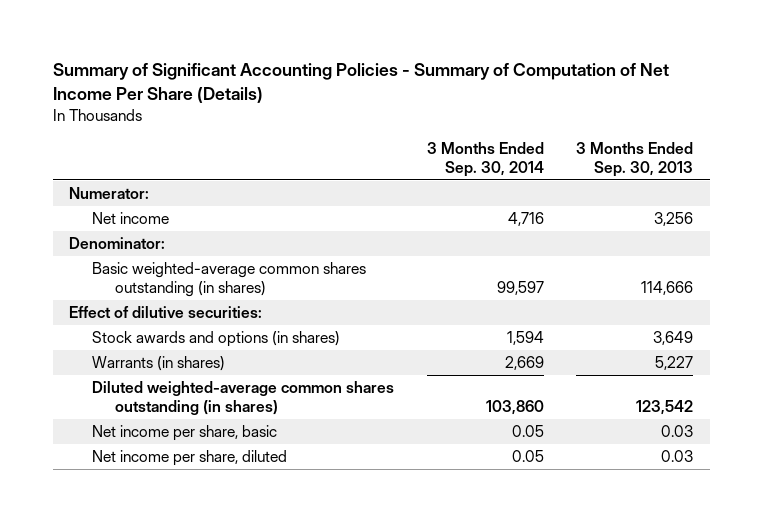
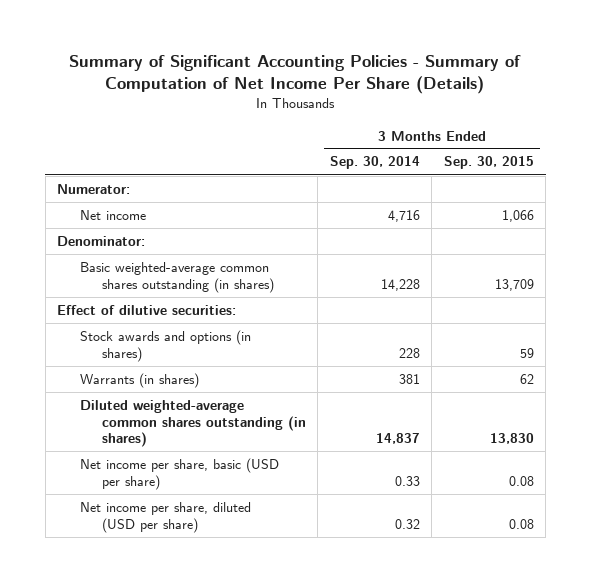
[576,141,694,178] 3 Months Ended Sep. 30, 2013 -> none
none -> [443,156,534,170] Sep. 30, 2015
[496,281,544,296] 99,597 -> [380,278,420,291] 14,228
[506,331,544,346] 1,594 -> [398,347,420,358] 228
[504,356,544,371] 2,669 -> [398,373,420,384] 381
[485,400,544,416] 103,860 -> [375,433,420,445] 14,837
[92,425,278,442] Net income per share, basic -> [79,457,279,490] Net income per share, basic (USD per share)
[511,425,544,438] 0.05 -> [394,475,420,486] 0.33
[92,450,288,467] Net income per share, diluted -> [79,501,251,533] Net income per share, diluted (USD per share)
[511,450,544,463] 0.05 -> [394,518,420,529] 0.32

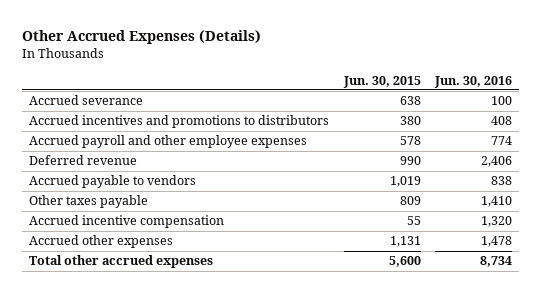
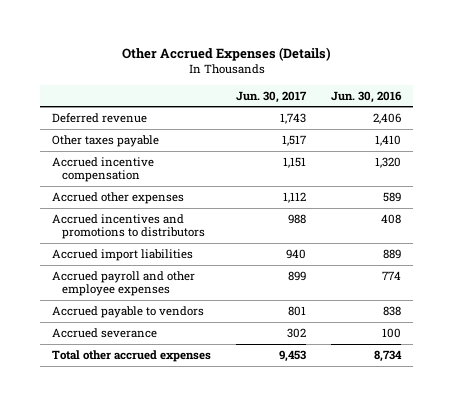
[342,75,421,88] Jun. 30, 2015 -> none
none -> [236,90,308,103] Jun. 30, 2017
[481,236,513,248] 1,478 -> [382,191,401,202] 589
[29,115,330,129] Accrued incentives and promotions to distributors -> [52,213,205,240] Accrued incentives and promotions to distributors
none -> [52,248,194,261] Accrued import liabilities
[29,135,308,149] Accrued payroll and other employee expenses -> [52,270,196,297] Accrued payroll and other employee expenses
[29,175,197,189] Accrued payable to vendors -> [52,305,205,318] Accrued payable to vendors
[29,95,144,106] Accrued severance -> [52,327,158,338] Accrued severance

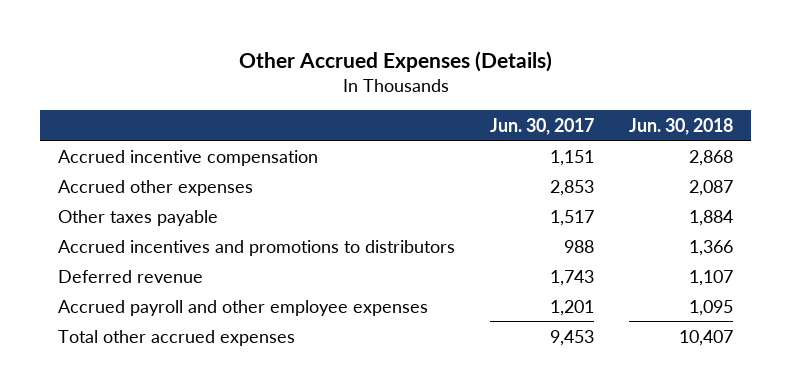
[330,90,402,103] Jun. 30, 2016 -> none
none -> [629,117,734,135] Jun. 30, 2018
[283,191,307,203] 1,112 -> [550,179,595,196] 2,853
[52,134,160,147] Other taxes payable -> [57,209,218,226] Other taxes payable
[52,248,194,261] Accrued import liabilities -> none
[52,305,205,318] Accrued payable to vendors -> none
[52,327,158,338] Accrued severance -> none
[52,112,148,123] Deferred revenue -> [57,269,203,283] Deferred revenue
[288,270,307,281] 899 -> [550,299,595,316] 1,201

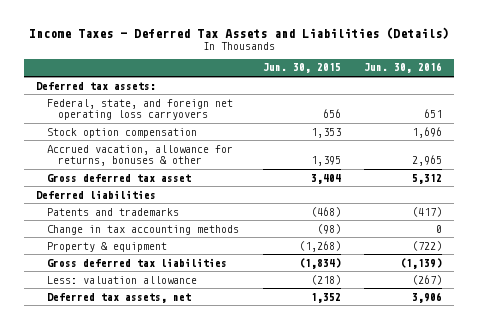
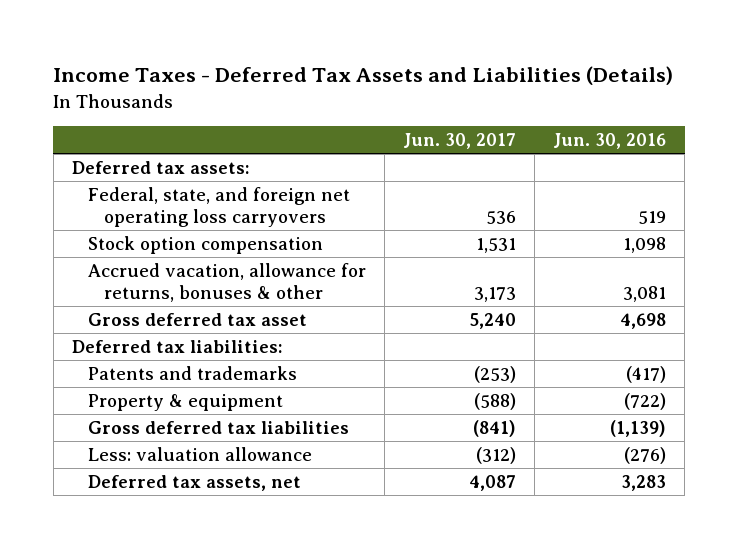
[262,63,341,74] Jun. 30, 2015 -> none
none -> [403,133,517,150] Jun. 30, 2017
[424,109,443,119] 651 -> [638,210,667,224] 519
[412,126,443,138] 1,696 -> [623,236,667,253] 1,098
[412,155,443,167] 2,965 -> [623,285,667,302] 3,081
[412,173,443,184] 5,312 -> [620,312,667,329] 4,698
[35,189,156,199] Deferred liabilities -> [71,339,283,353] Deferred tax liabilities:
[46,224,239,235] Change in tax accounting methods -> none
[412,274,443,285] (267) -> [624,446,667,464] (276)
[412,291,443,303] 3,906 -> [621,474,667,491] 3,283

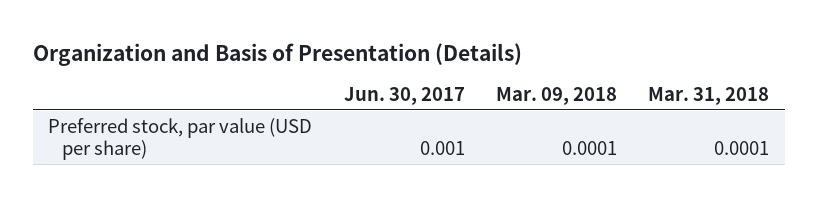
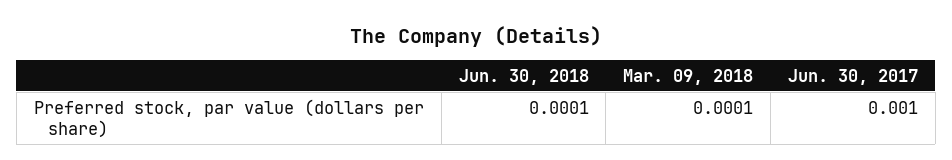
[32,43,522,67] Organization and Basis of Presentation (Details) -> [349,25,602,47] The Company (Details)
[648,87,770,106] Mar. 31, 2018 -> none
none -> [458,68,589,85] Jun. 30, 2018
[48,117,313,161] Preferred stock, par value (USD per share) -> [33,98,424,138] Preferred stock, par value (dollars per share)

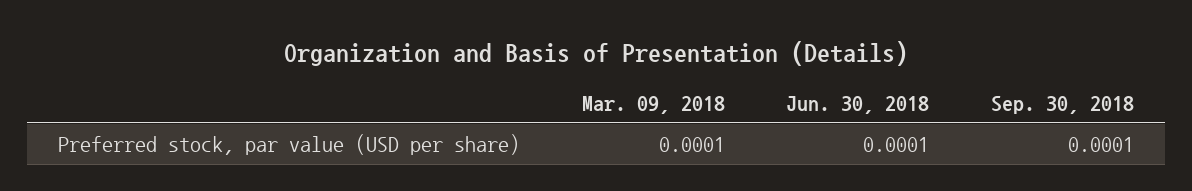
[349,25,602,47] The Company (Details) -> [283,40,908,66] Organization and Basis of Presentation (Details)
[787,68,918,85] Jun. 30, 2017 -> none
none -> [991,95,1135,114] Sep. 30, 2018
[33,98,424,138] Preferred stock, par value (dollars per share) -> [57,134,520,156] Preferred stock, par value (USD per share)

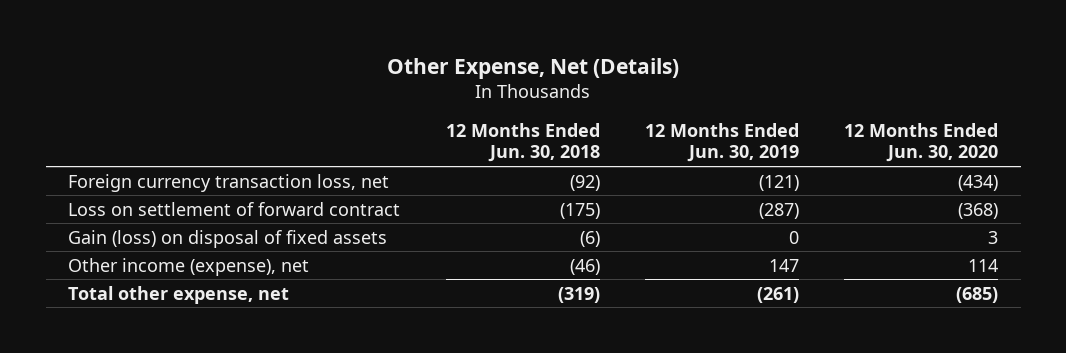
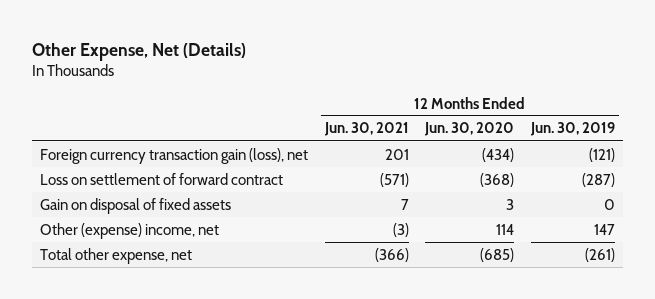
[445,123,600,163] 12 Months Ended Jun. 30, 2018 -> none
none -> [323,122,409,137] Jun. 30, 2021
[68,173,390,192] Foreign currency transaction loss, net -> [40,147,309,164] Foreign currency transaction gain (loss), net
[68,229,388,248] Gain (loss) on disposal of fixed assets -> [40,197,232,214] Gain on disposal of fixed assets
[68,257,310,276] Other income (expense), net -> [40,222,220,239] Other (expense) income, net

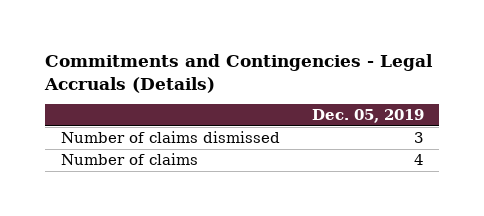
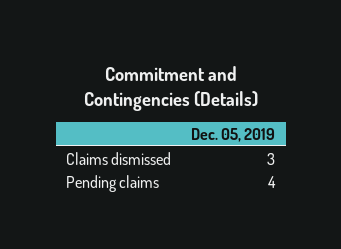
[43,54,433,93] Commitments and Contingencies - Legal Accruals (Details) -> [83,66,258,112] Commitment and Contingencies (Details)
[60,131,280,144] Number of claims dismissed -> [66,151,172,165] Claims dismissed
[60,153,198,166] Number of claims -> [66,174,160,192] Pending claims

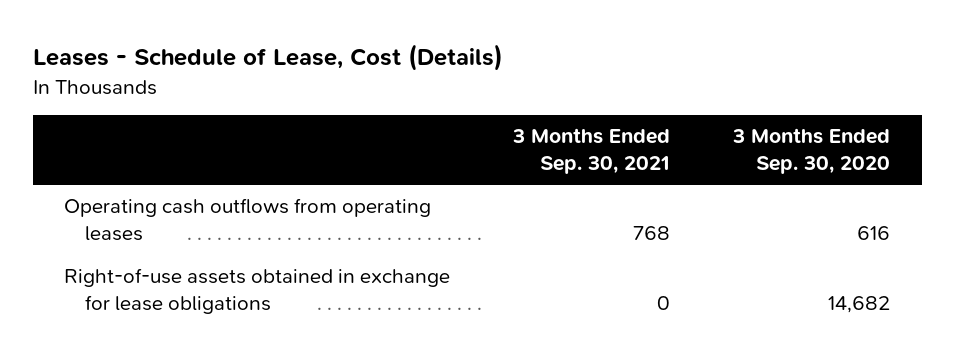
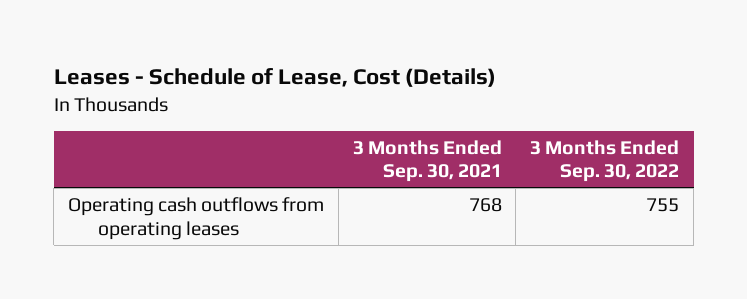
[732,128,891,175] 3 Months Ended Sep. 30, 2020 -> none
none -> [530,139,680,183] 3 Months Ended Sep. 30, 2022
[64,268,451,315] Right-of-use assets obtained in exchange for lease obligations -> none

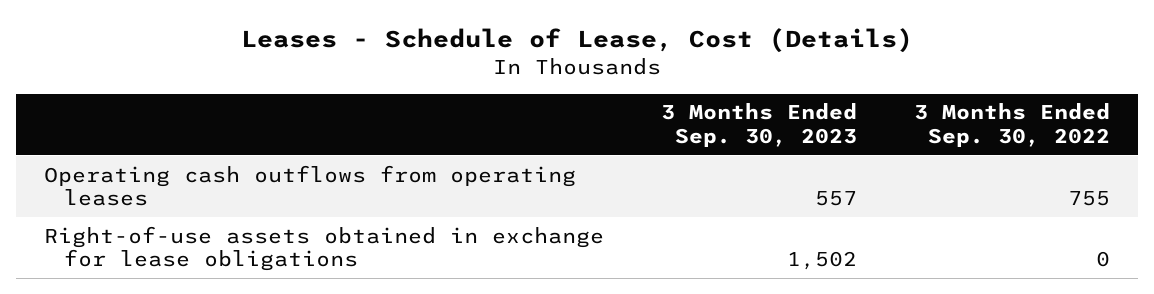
[352,139,502,183] 3 Months Ended Sep. 30, 2021 -> none
none -> [661,103,858,147] 3 Months Ended Sep. 30, 2023
none -> [44,225,605,272] Right-of-use assets obtained in exchange for lease obligations

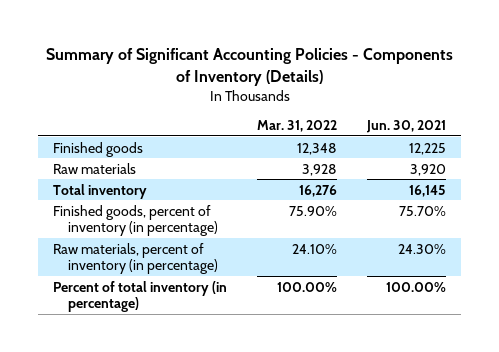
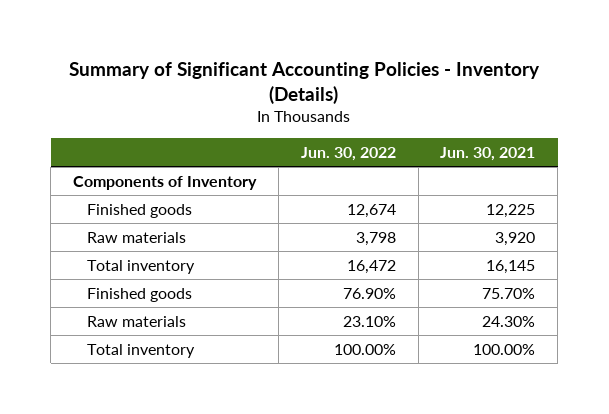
[45,47,453,86] Summary of Significant Accounting Policies - Components of Inventory (Details) -> [69,61,541,104] Summary of Significant Accounting Policies - Inventory (Details)
[257,120,338,133] Mar. 31, 2022 -> none
none -> [300,146,396,161] Jun. 30, 2022
none -> [73,175,258,190] Components of Inventory
[52,204,219,236] Finished goods, percent of inventory (in percentage) -> [86,287,192,302] Finished goods
[52,242,219,274] Raw materials, percent of inventory (in percentage) -> [86,315,186,327] Raw materials
[52,280,227,312] Percent of total inventory (in percentage) -> [86,343,195,358] Total inventory

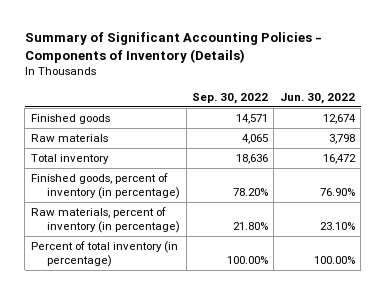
[69,61,541,104] Summary of Significant Accounting Policies - Inventory (Details) -> [24,32,322,63] Summary of Significant Accounting Policies - Components of Inventory (Details)
[440,146,536,161] Jun. 30, 2021 -> none
none -> [192,92,269,104] Sep. 30, 2022
[73,175,258,190] Components of Inventory -> none
[86,287,192,302] Finished goods -> [30,173,181,200] Finished goods, percent of inventory (in percentage)
[86,315,186,327] Raw materials -> [30,207,181,234] Raw materials, percent of inventory (in percentage)
[86,343,195,358] Total inventory -> [30,241,178,268] Percent of total inventory (in percentage)

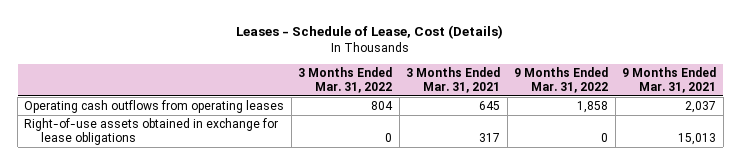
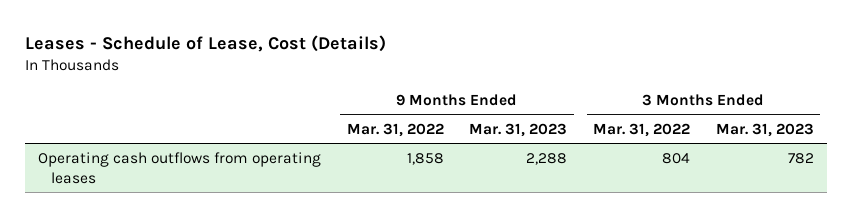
[406,66,501,94] 3 Months Ended Mar. 31, 2021 -> none
[622,66,717,94] 9 Months Ended Mar. 31, 2021 -> none
none -> [469,122,568,137] Mar. 31, 2023
none -> [715,122,814,137] Mar. 31, 2023
[24,118,279,146] Right-of-use assets obtained in exchange for lease obligations -> none

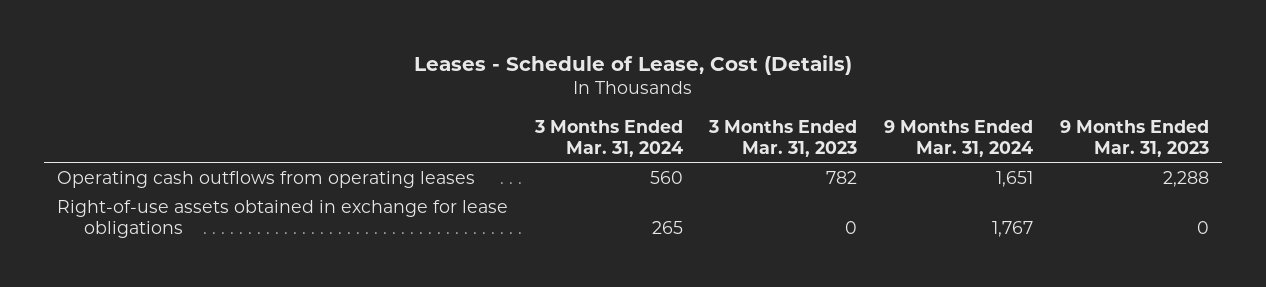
[346,122,444,137] Mar. 31, 2022 -> none
[593,122,691,137] Mar. 31, 2022 -> none
none -> [533,119,683,157] 3 Months Ended Mar. 31, 2024
none -> [884,119,1034,157] 9 Months Ended Mar. 31, 2024
none -> [57,199,509,239] Right-of-use assets obtained in exchange for lease obligations

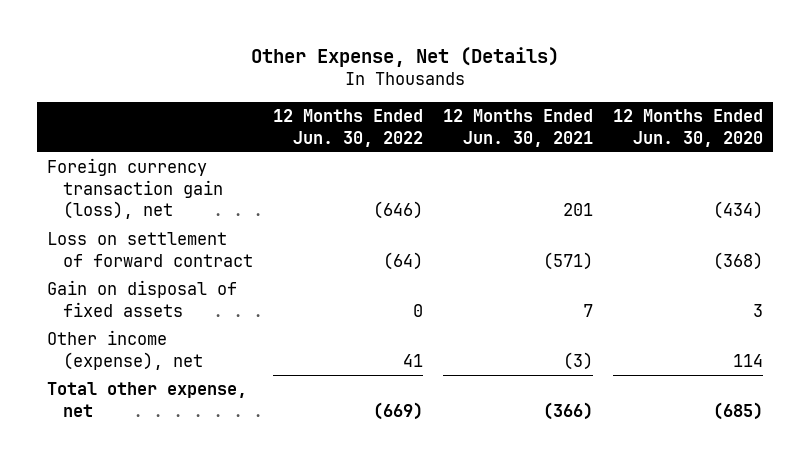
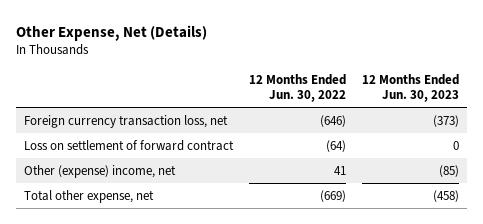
[442,109,593,147] 12 Months Ended Jun. 30, 2021 -> none
[612,109,763,147] 12 Months Ended Jun. 30, 2020 -> none
none -> [361,74,459,103] 12 Months Ended Jun. 30, 2023
[47,158,223,220] Foreign currency transaction gain (loss), net -> [24,114,229,128] Foreign currency transaction loss, net
[47,280,238,317] Gain on disposal of fixed assets -> none
[47,330,203,370] Other income (expense), net -> [24,164,177,178] Other (expense) income, net

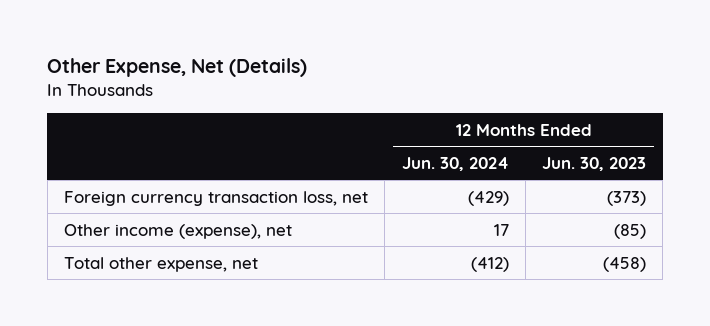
[248,74,346,103] 12 Months Ended Jun. 30, 2022 -> none
none -> [401,156,509,171] Jun. 30, 2024
[24,139,235,151] Loss on settlement of forward contract -> none
[24,164,177,178] Other (expense) income, net -> [63,223,292,239] Other income (expense), net

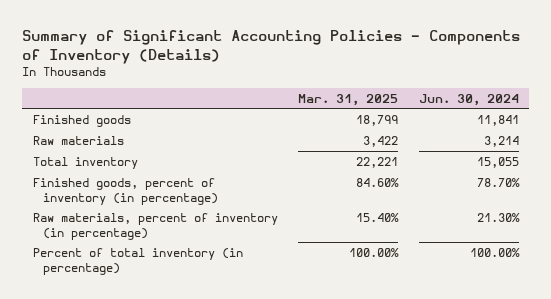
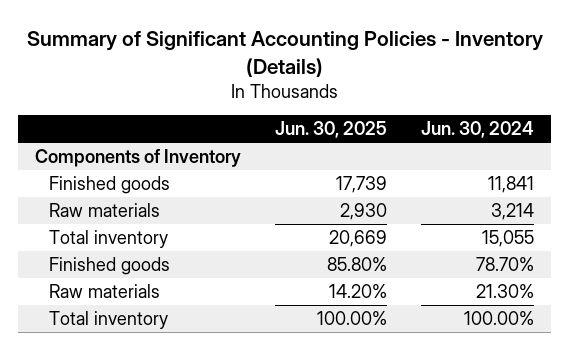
[22,30,521,64] Summary of Significant Accounting Policies - Components of Inventory (Details) -> [26,30,543,77] Summary of Significant Accounting Policies - Inventory (Details)
[298,93,399,106] Mar. 31, 2025 -> none
none -> [275,121,388,139] Jun. 30, 2025
none -> [35,149,242,168] Components of Inventory
[32,177,219,205] Finished goods, percent of inventory (in percentage) -> [48,257,170,276] Finished goods
[32,212,278,240] Raw materials, percent of inventory (in percentage) -> [48,284,160,299] Raw materials
[32,247,243,275] Percent of total inventory (in percentage) -> [48,311,168,330] Total inventory

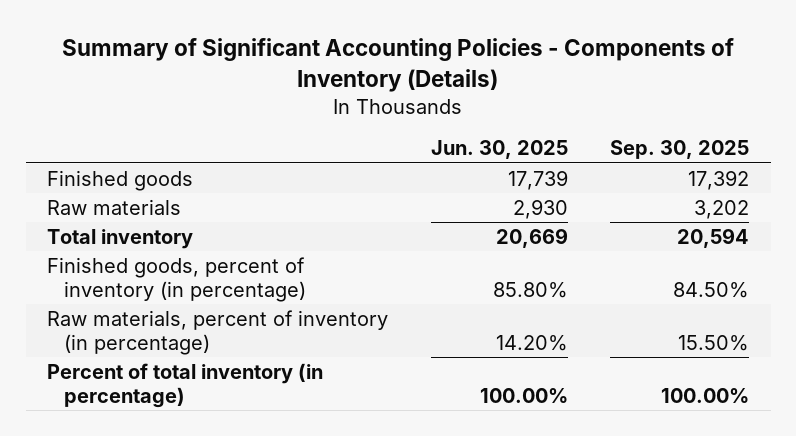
[26,30,543,77] Summary of Significant Accounting Policies - Inventory (Details) -> [62,38,735,93] Summary of Significant Accounting Policies - Components of Inventory (Details)
[421,121,535,139] Jun. 30, 2024 -> none
none -> [610,140,750,160] Sep. 30, 2025
[35,149,242,168] Components of Inventory -> none
[48,257,170,276] Finished goods -> [46,256,306,302] Finished goods, percent of inventory (in percentage)
[48,284,160,299] Raw materials -> [46,309,388,355] Raw materials, percent of inventory (in percentage)
[48,311,168,330] Total inventory -> [46,362,323,408] Percent of total inventory (in percentage)

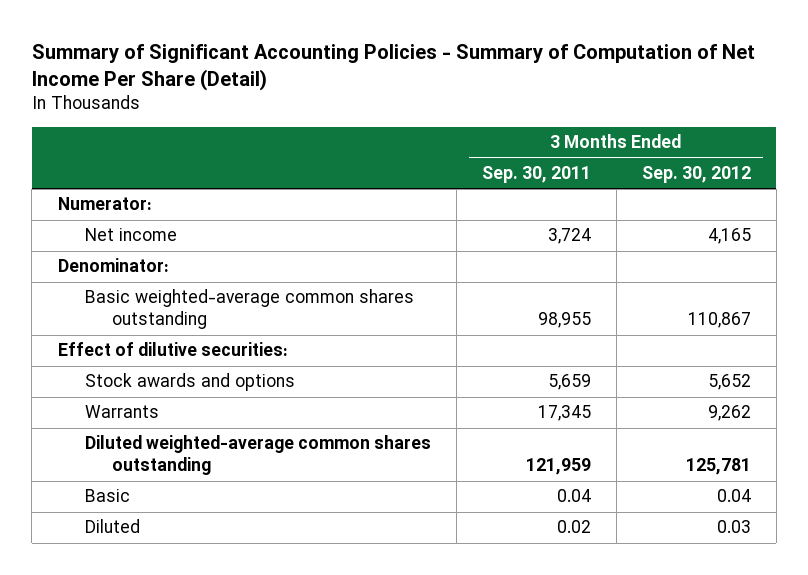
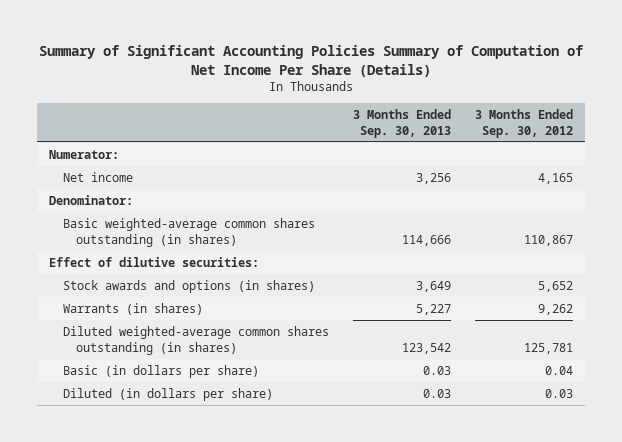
[31,44,755,92] Summary of Significant Accounting Policies - Summary of Computation of Net Income Per Share (Detail) -> [39,44,585,77] Summary of Significant Accounting Policies Summary of Computation of Net Income Per Share (Details)
[481,165,591,183] Sep. 30, 2011 -> none
none -> [352,109,451,138] 3 Months Ended Sep. 30, 2013
[84,289,414,330] Basic weighted-average common shares outstanding -> [62,218,315,247] Basic weighted-average common shares outstanding (in shares)
[84,373,295,392] Stock awards and options -> [62,280,315,294] Stock awards and options (in shares)
[84,405,159,419] Warrants -> [62,303,203,316] Warrants (in shares)
[84,435,431,476] Diluted weighted-average common shares outstanding -> [62,326,329,355] Diluted weighted-average common shares outstanding (in shares)
[84,489,130,503] Basic -> [62,365,259,379] Basic (in dollars per share)
[84,519,140,534] Diluted -> [62,388,273,402] Diluted (in dollars per share)

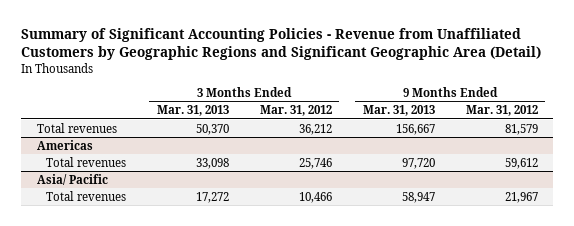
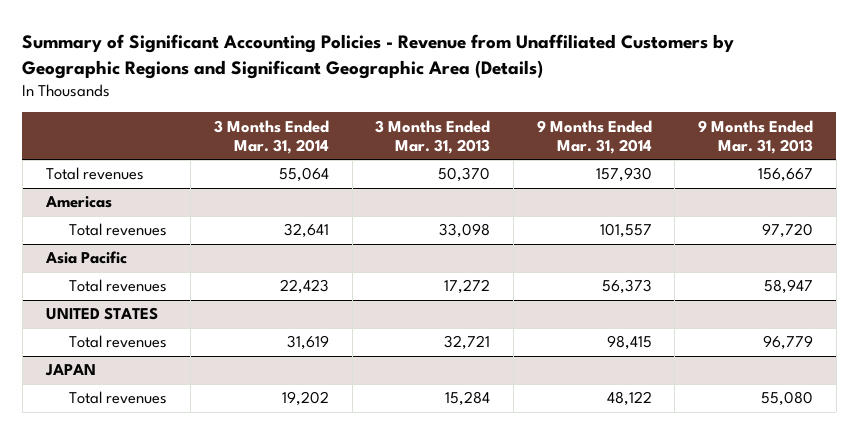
[21,28,542,61] Summary of Significant Accounting Policies - Revenue from Unaffiliated Customers by Geographic Regions and Significant Geographic Area (Detail) -> [22,33,735,79] Summary of Significant Accounting Policies - Revenue from Unaffiliated Customers by Geographic Regions and Significant Geographic Area (Details)
[259,105,332,117] Mar. 31, 2012 -> none
[465,105,538,117] Mar. 31, 2012 -> none
none -> [213,119,329,154] 3 Months Ended Mar. 31, 2014
none -> [536,119,652,154] 9 Months Ended Mar. 31, 2014
[36,173,108,185] Asia/ Pacific -> [44,251,127,265] Asia Pacific
none -> [45,307,158,321] UNITED STATES
none -> [69,335,168,349] Total revenues
none -> [44,364,96,377] JAPAN
none -> [69,391,168,405] Total revenues

